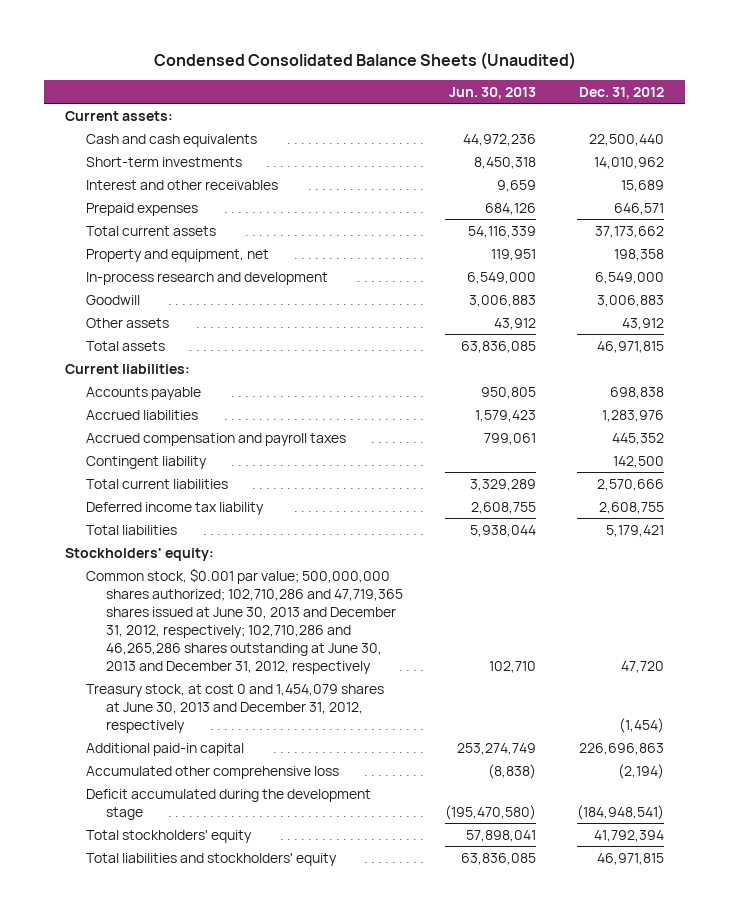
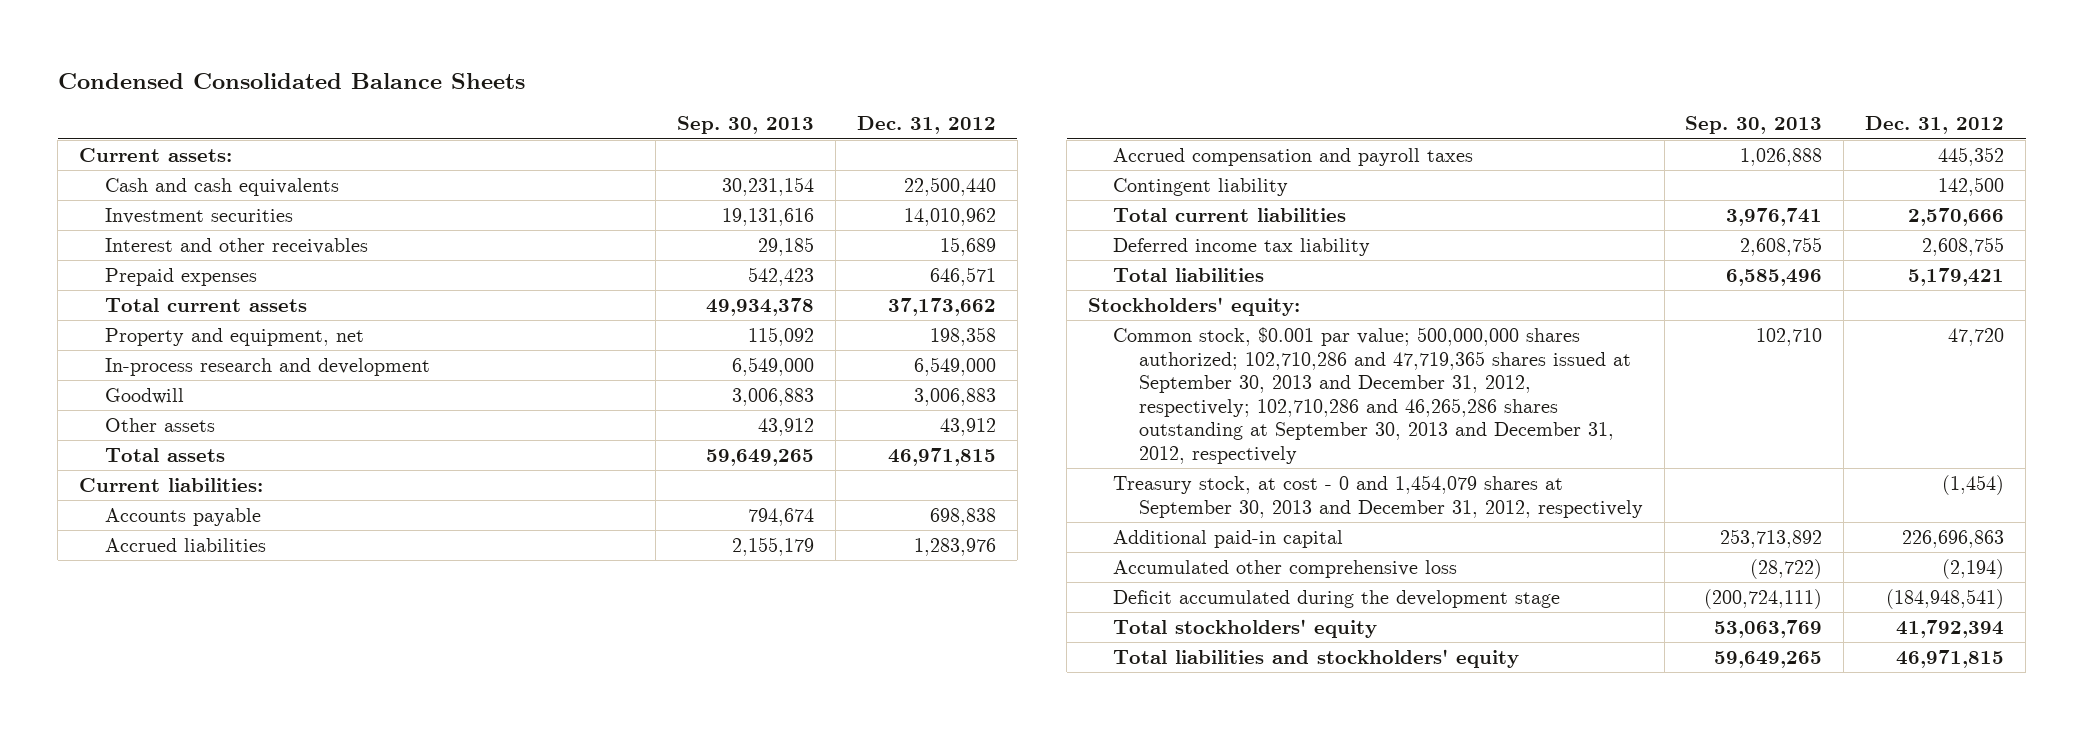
[153,52,576,71] Condensed Consolidated Balance Sheets (Unaudited) -> [57,72,525,89] Condensed Consolidated Balance Sheets
[448,86,536,99] Jun. 30, 2013 -> none
none -> [676,116,814,135] Sep. 30, 2013
[85,156,242,167] Short-term investments -> [104,207,293,224] Investment securities
[85,567,403,674] Common stock, $0.001 par value; 500,000,000 shares authorized; 102,710,286 and 47,719,365 shares issued at June 30, 2013 and December 31, 2012, respectively; 102,710,286 and 46,265,286 shares outstanding at June 30, 2013 and December 31, 2012, respectively -> [1113,326,1631,465] Common stock, $0.001 par value; 500,000,000 shares authorized; 102,710,286 and 47,719,365 shares issued at September 30, 2013 and December 31, 2012, respectively; 102,710,286 and 46,265,286 shares outstanding at September 30, 2013 and December 31, 2012, respectively
[85,683,384,733] Treasury stock, at cost 0 and 1,454,079 shares at June 30, 2013 and December 31, 2012, respectively -> [1113,474,1643,518] Treasury stock, at cost - 0 and 1,454,079 shares at September 30, 2013 and December 31, 2012, respectively

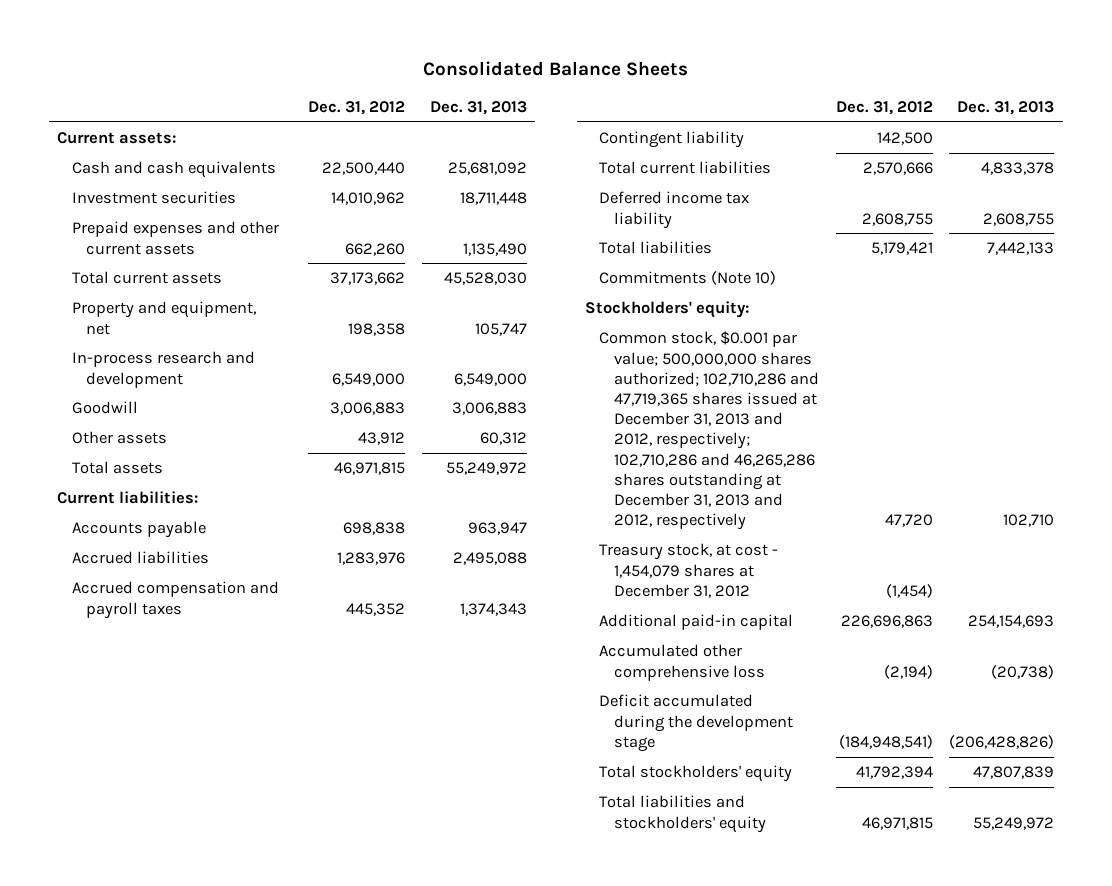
[57,72,525,89] Condensed Consolidated Balance Sheets -> [422,60,688,76] Consolidated Balance Sheets
[676,116,814,135] Sep. 30, 2013 -> none
none -> [429,100,527,115] Dec. 31, 2013
[104,237,368,254] Interest and other receivables -> none
[104,267,257,286] Prepaid expenses -> none
none -> [71,221,279,255] Prepaid expenses and other current assets
none -> [599,271,777,286] Commitments (Note 10)
[1113,326,1631,465] Common stock, $0.001 par value; 500,000,000 shares authorized; 102,710,286 and 47,719,365 shares issued at September 30, 2013 and December 31, 2012, respectively; 102,710,286 and 46,265,286 shares outstanding at September 30, 2013 and December 31, 2012, respectively -> [599,331,819,531] Common stock, $0.001 par value; 500,000,000 shares authorized; 102,710,286 and 47,719,365 shares issued at December 31, 2013 and 2012, respectively; 102,710,286 and 46,265,286 shares outstanding at December 31, 2013 and 2012, respectively
[1113,474,1643,518] Treasury stock, at cost - 0 and 1,454,079 shares at September 30, 2013 and December 31, 2012, respectively -> [599,543,779,598] Treasury stock, at cost - 1,454,079 shares at December 31, 2012

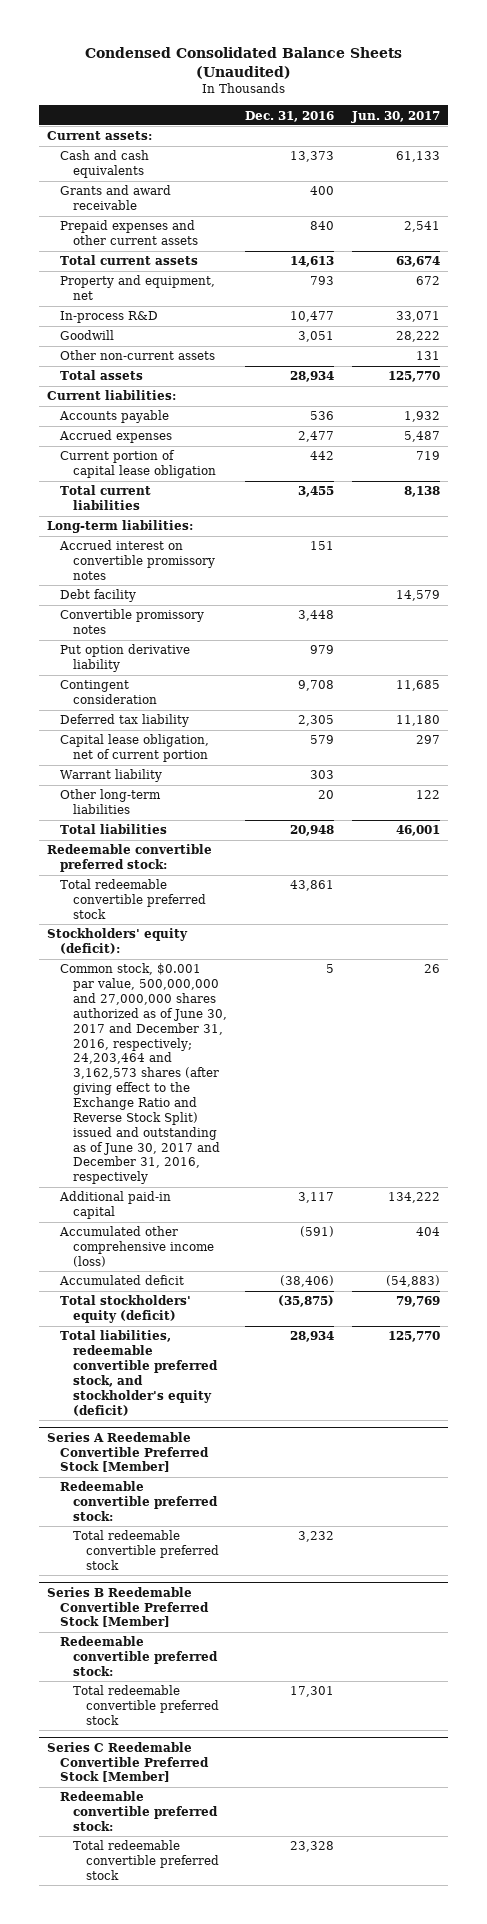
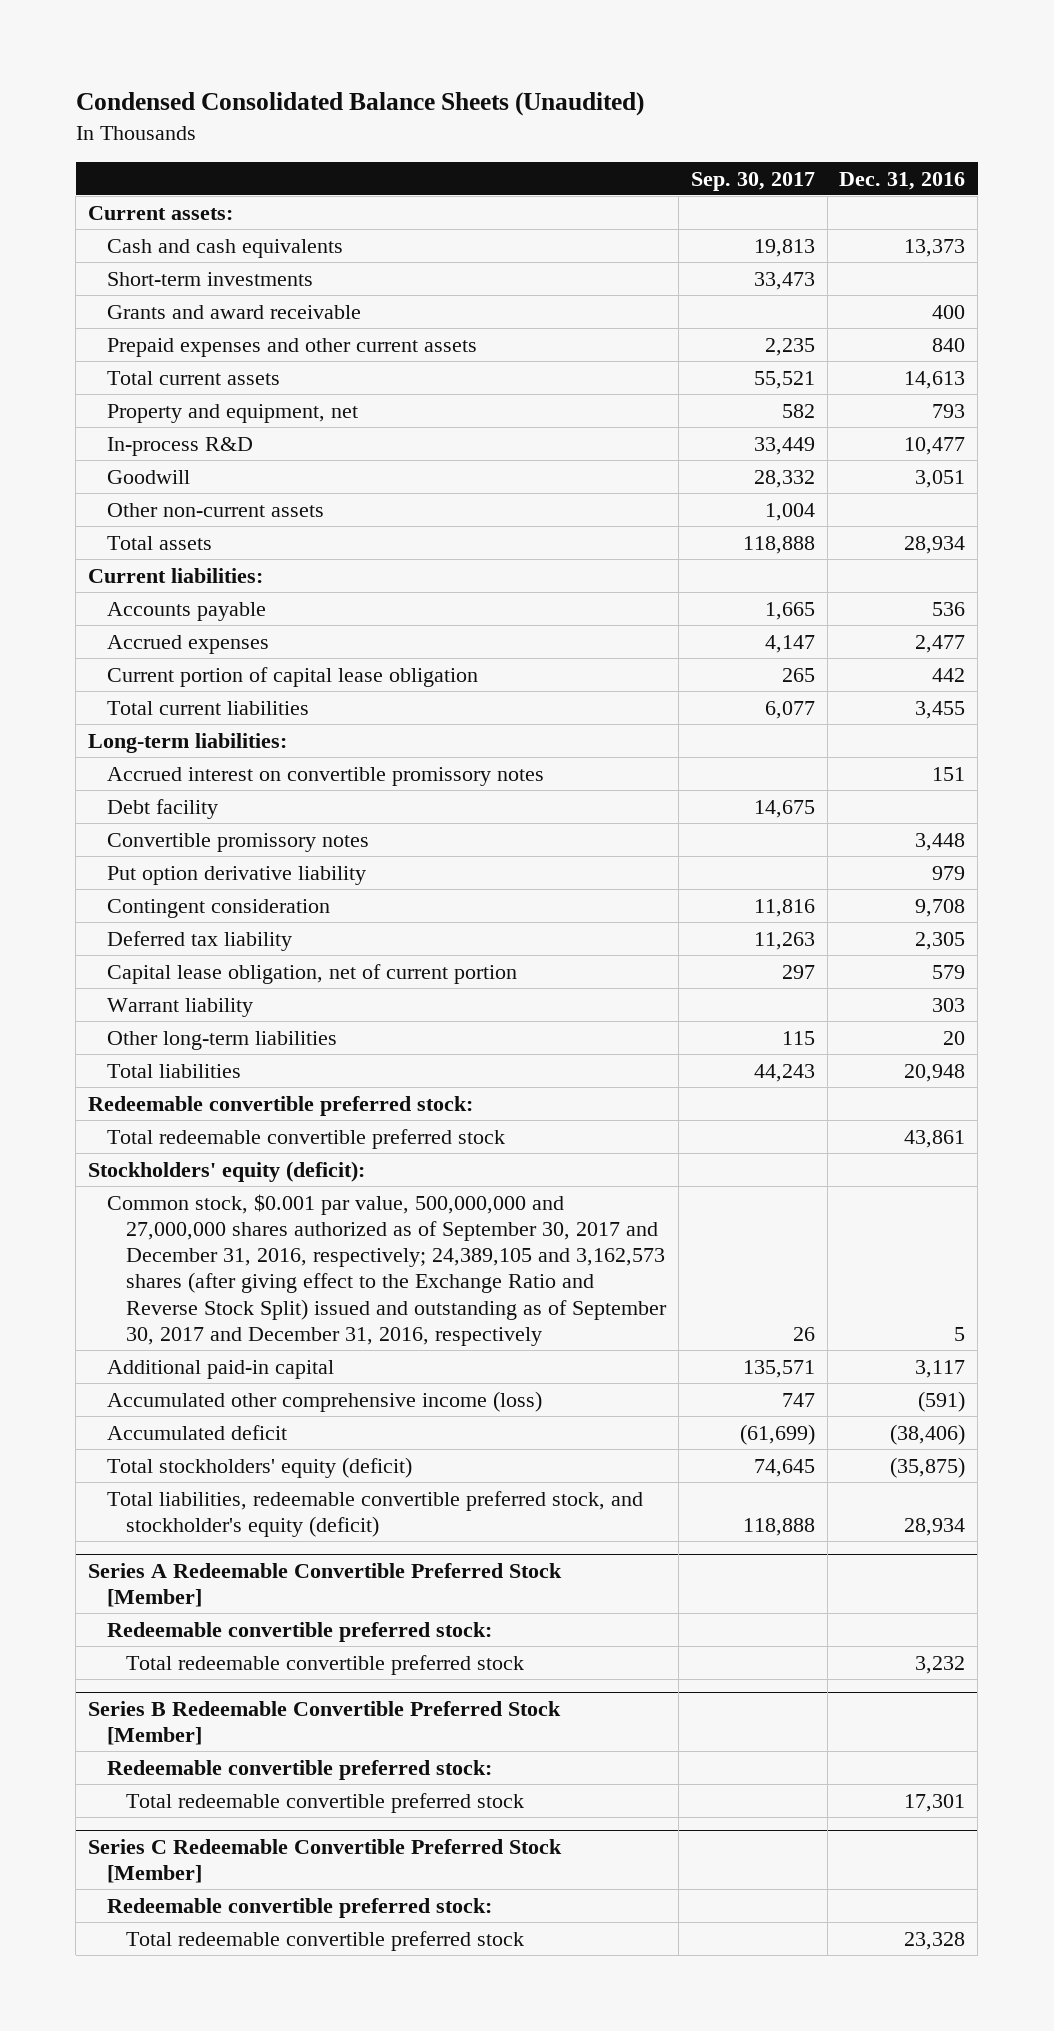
[350,110,440,123] Jun. 30, 2017 -> none
none -> [690,171,815,191] Sep. 30, 2017
none -> [107,271,314,286] Short-term investments
[60,963,228,1185] Common stock, $0.001 par value, 500,000,000 and 27,000,000 shares authorized as of June 30, 2017 and December 31, 2016, respectively; 24,203,464 and 3,162,573 shares (after giving effect to the Exchange Ratio and Reverse Stock Split) issued and outstanding as of June 30, 2017 and December 31, 2016, respectively -> [107,1193,667,1347] Common stock, $0.001 par value, 500,000,000 and 27,000,000 shares authorized as of September 30, 2017 and December 31, 2016, respectively; 24,389,105 and 3,162,573 shares (after giving effect to the Exchange Ratio and Reverse Stock Split) issued and outstanding as of September 30, 2017 and December 31, 2016, respectively
[47,1431,210,1473] Series A Reedemable Convertible Preferred Stock [Member] -> [88,1562,563,1608] Series A Redeemable Convertible Preferred Stock [Member]
[47,1586,210,1628] Series B Reedemable Convertible Preferred Stock [Member] -> [88,1700,562,1746] Series B Redeemable Convertible Preferred Stock [Member]
[47,1741,210,1783] Series C Reedemable Convertible Preferred Stock [Member] -> [88,1838,563,1884] Series C Redeemable Convertible Preferred Stock [Member]

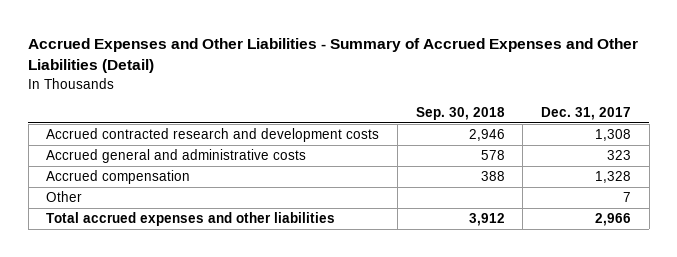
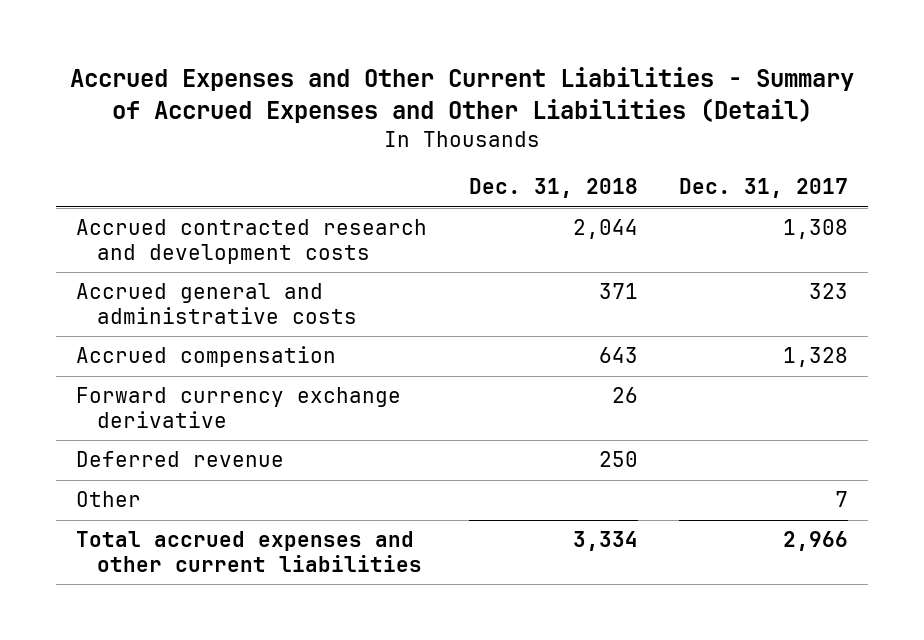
[28,38,639,74] Accrued Expenses and Other Liabilities - Summary of Accrued Expenses and Other Liabilities (Detail) -> [70,67,855,124] Accrued Expenses and Other Current Liabilities - Summary of Accrued Expenses and Other Liabilities (Detail)
[415,107,505,121] Sep. 30, 2018 -> none
none -> [468,178,638,199] Dec. 31, 2018
none -> [76,387,402,428] Forward currency exchange derivative
none -> [76,451,285,468] Deferred revenue
[46,212,336,227] Total accrued expenses and other liabilities -> [76,531,423,572] Total accrued expenses and other current liabilities

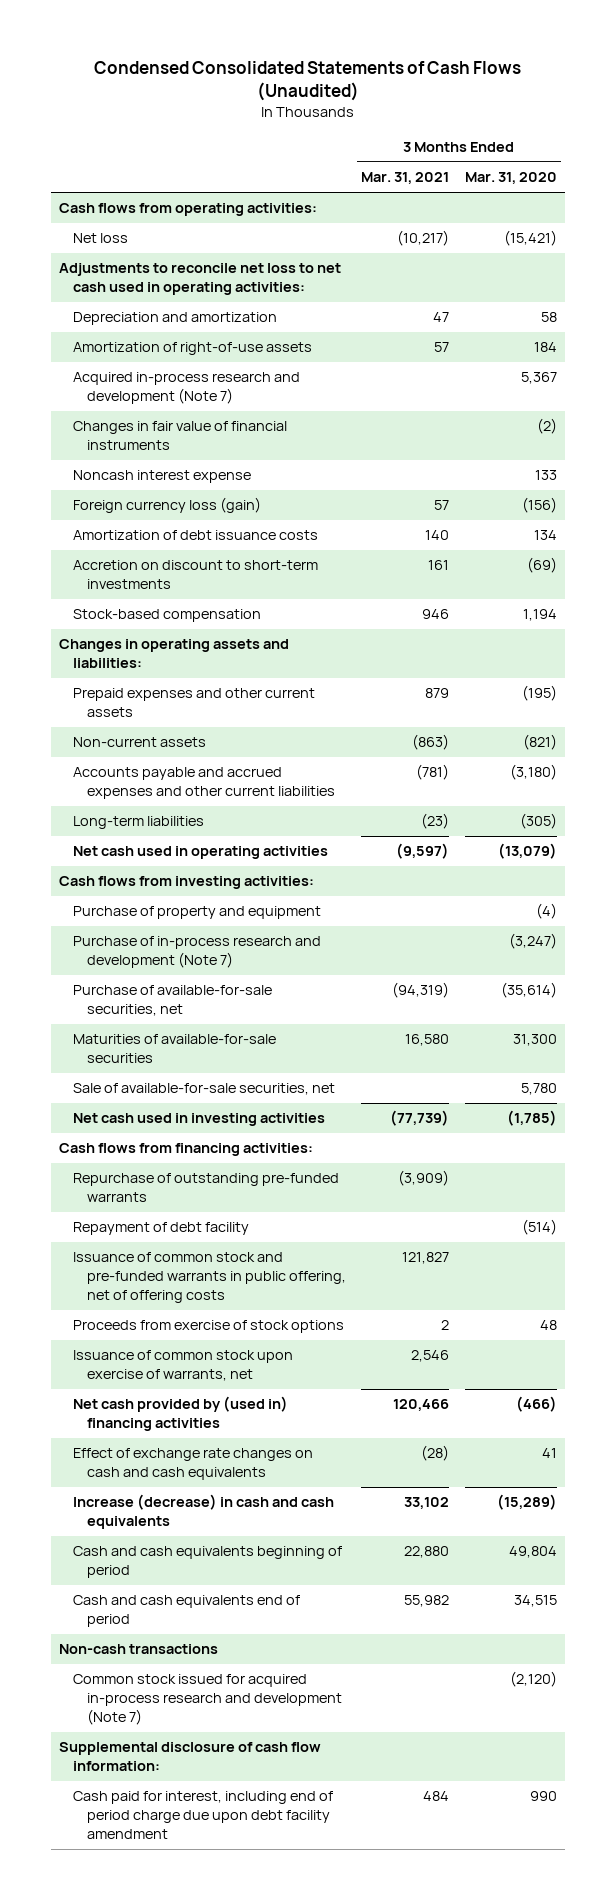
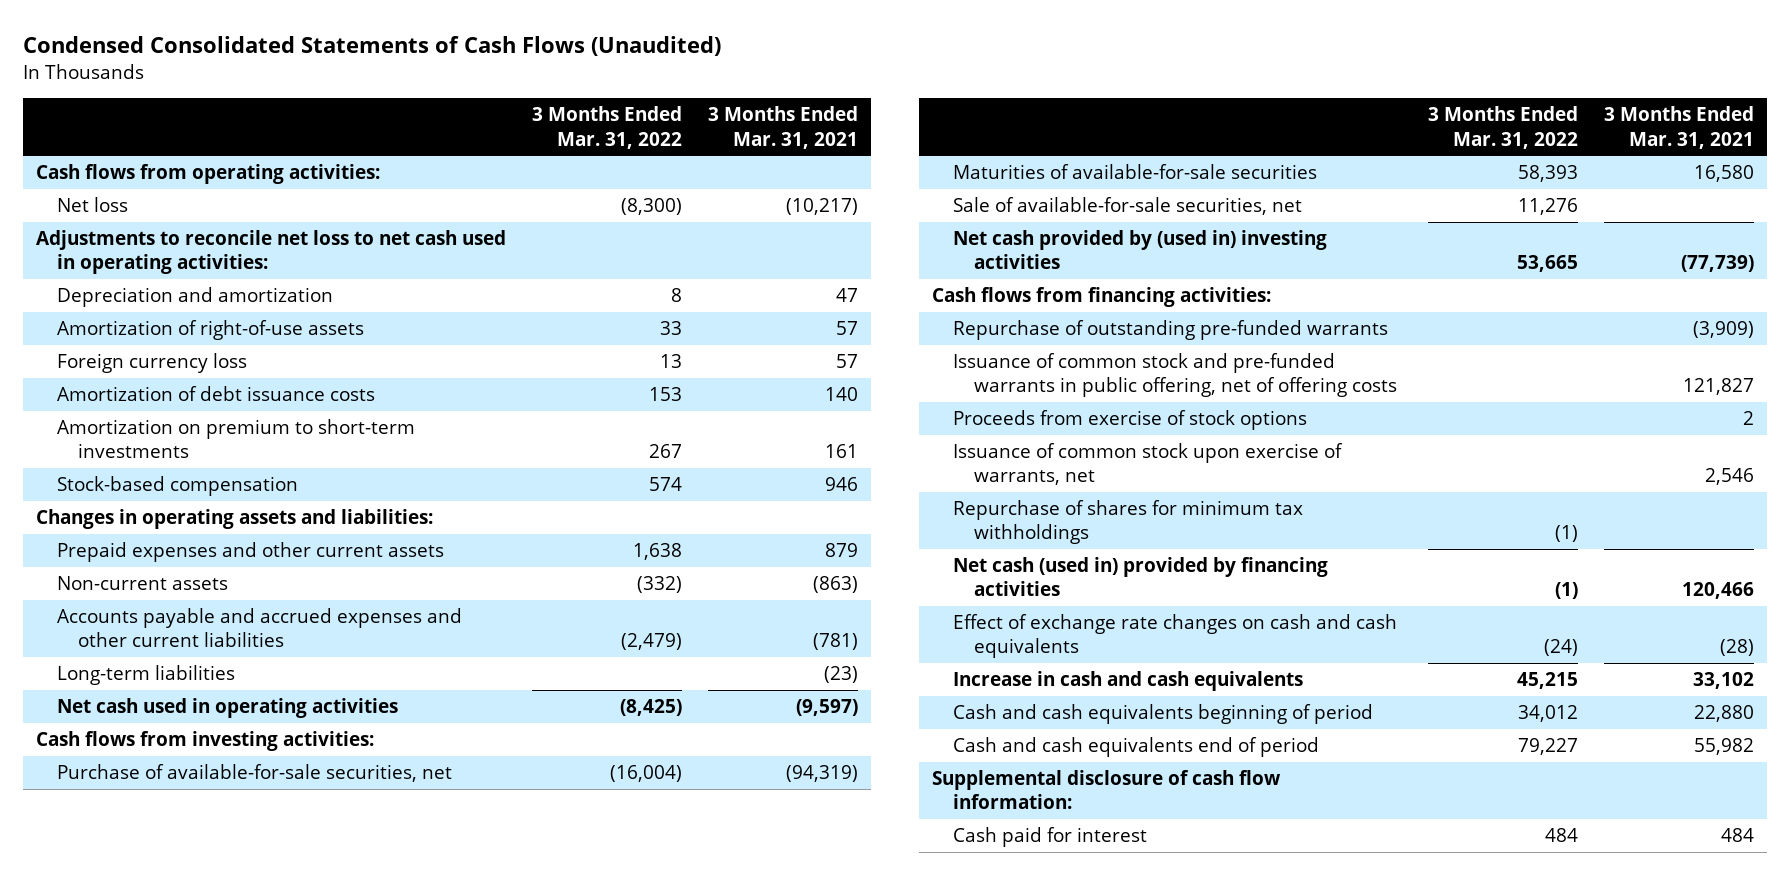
[464,172,557,185] Mar. 31, 2020 -> none
none -> [532,106,683,149] 3 Months Ended Mar. 31, 2022
[72,372,300,405] Acquired in-process research and development (Note 7) -> none
[72,421,287,451] Changes in fair value of financial instruments -> none
[72,470,251,484] Noncash interest expense -> none
[72,497,261,514] Foreign currency loss (gain) -> [57,353,248,374] Foreign currency loss
[72,560,318,590] Accretion on discount to short-term investments -> [57,419,416,459] Amortization on premium to short-term investments
[72,906,321,920] Purchase of property and equipment -> none
[72,936,321,969] Purchase of in-process research and development (Note 7) -> none
[72,1113,325,1127] Net cash used in investing activities -> [952,230,1327,270] Net cash provided by (used in) investing activities
[72,1222,249,1236] Repayment of debt facility -> none
none -> [952,500,1303,545] Repurchase of shares for minimum tax withholdings
[72,1396,288,1432] Net cash provided by (used in) financing activities -> [952,557,1328,597] Net cash (used in) provided by financing activities
[72,1494,334,1530] Increase (decrease) in cash and cash equivalents -> [952,671,1303,692] Increase in cash and cash equivalents
[59,1644,219,1655] Non-cash transactions -> none
[72,1674,342,1726] Common stock issued for acquired in-process research and development (Note 7) -> none
[72,1791,333,1840] Cash paid for interest, including end of period charge due upon debt facility amendment -> [952,827,1147,848] Cash paid for interest

